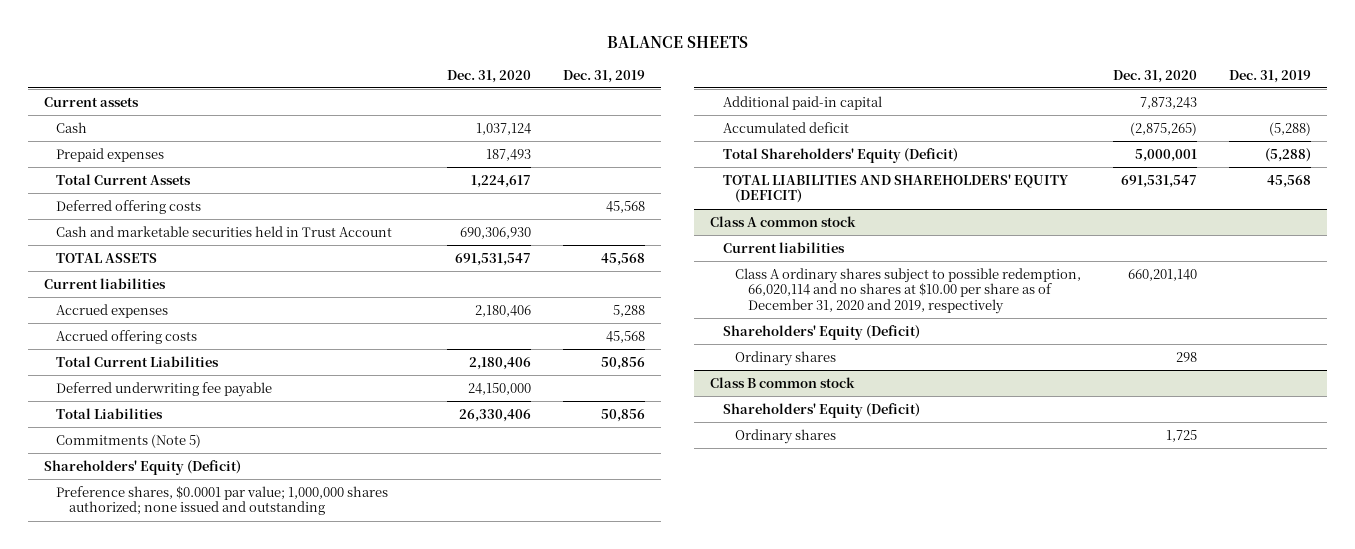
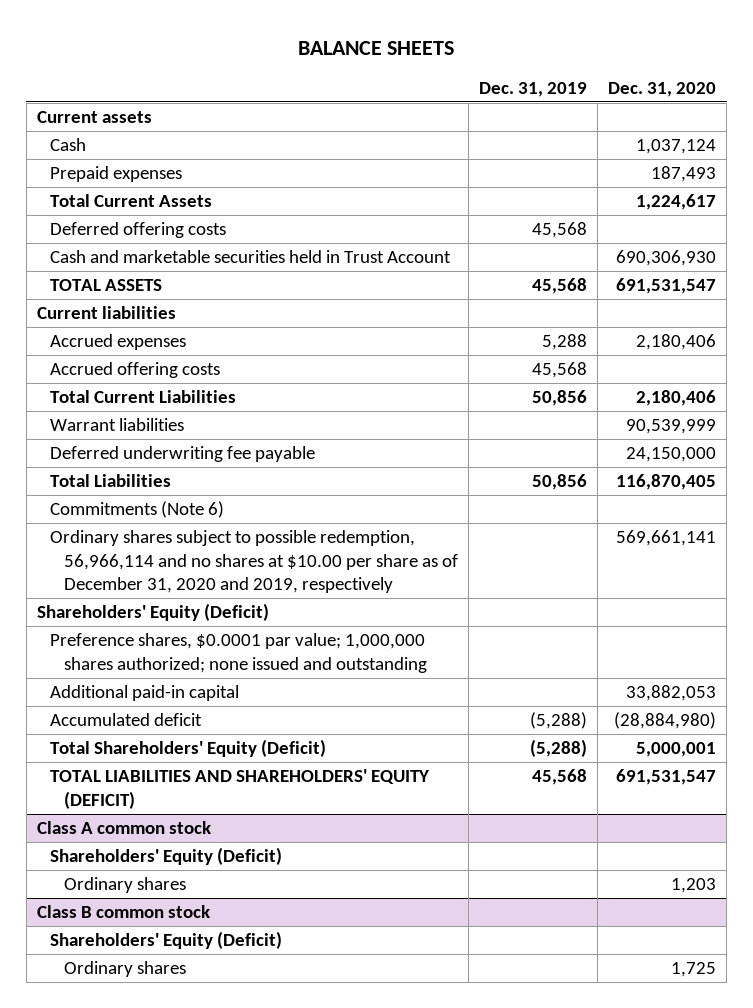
none -> [50,418,185,432] Warrant liabilities
[458,408,531,422] 26,330,406 -> [616,474,717,491] 116,870,405
[56,433,202,448] Commitments (Note 5) -> [50,501,225,519] Commitments (Note 6)
none -> [50,530,459,594] Ordinary shares subject to possible redemption, 56,966,114 and no shares at $10.00 per share as of December 31, 2020 and 2019, respectively
[1140,96,1198,109] 7,873,243 -> [626,685,717,702] 33,882,053
[1130,121,1198,136] (2,875,265) -> [614,712,717,730] (28,884,980)
[722,241,845,253] Current liabilities -> none
[735,267,1082,315] Class A ordinary shares subject to possible redemption, 66,020,114 and no shares at $10.00 per share as of December 31, 2020 and 2019, respectively -> none
[1176,351,1198,362] 298 -> [671,878,717,894] 1,203

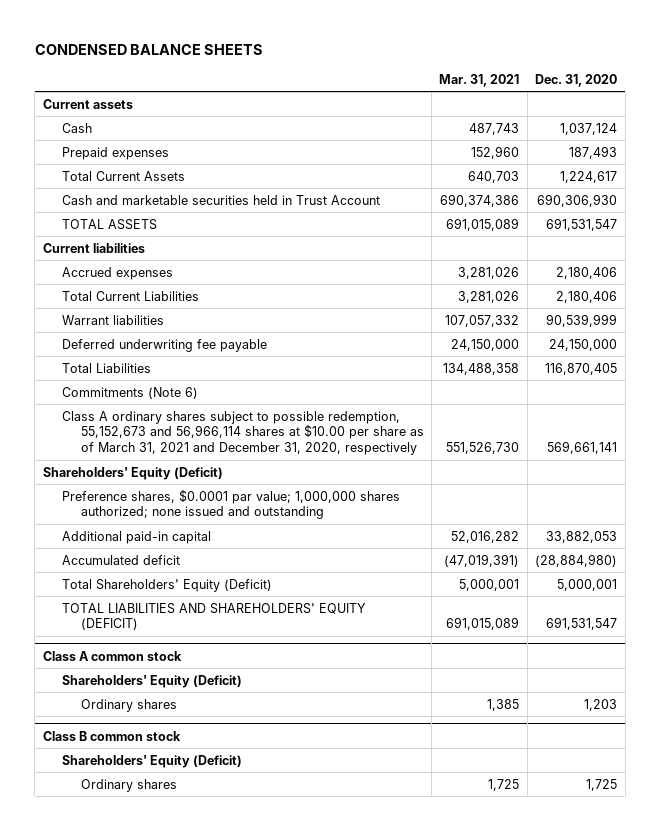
[298,40,455,55] BALANCE SHEETS -> [34,43,263,55] CONDENSED BALANCE SHEETS
[479,81,588,97] Dec. 31, 2019 -> none
none -> [439,73,520,87] Mar. 31, 2021
[50,222,227,239] Deferred offering costs -> none
[50,362,221,379] Accrued offering costs -> none
[50,530,459,594] Ordinary shares subject to possible redemption, 56,966,114 and no shares at $10.00 per share as of December 31, 2020 and 2019, respectively -> [61,410,424,456] Class A ordinary shares subject to possible redemption, 55,152,673 and 56,966,114 shares at $10.00 per share as of March 31, 2021 and December 31, 2020, respectively

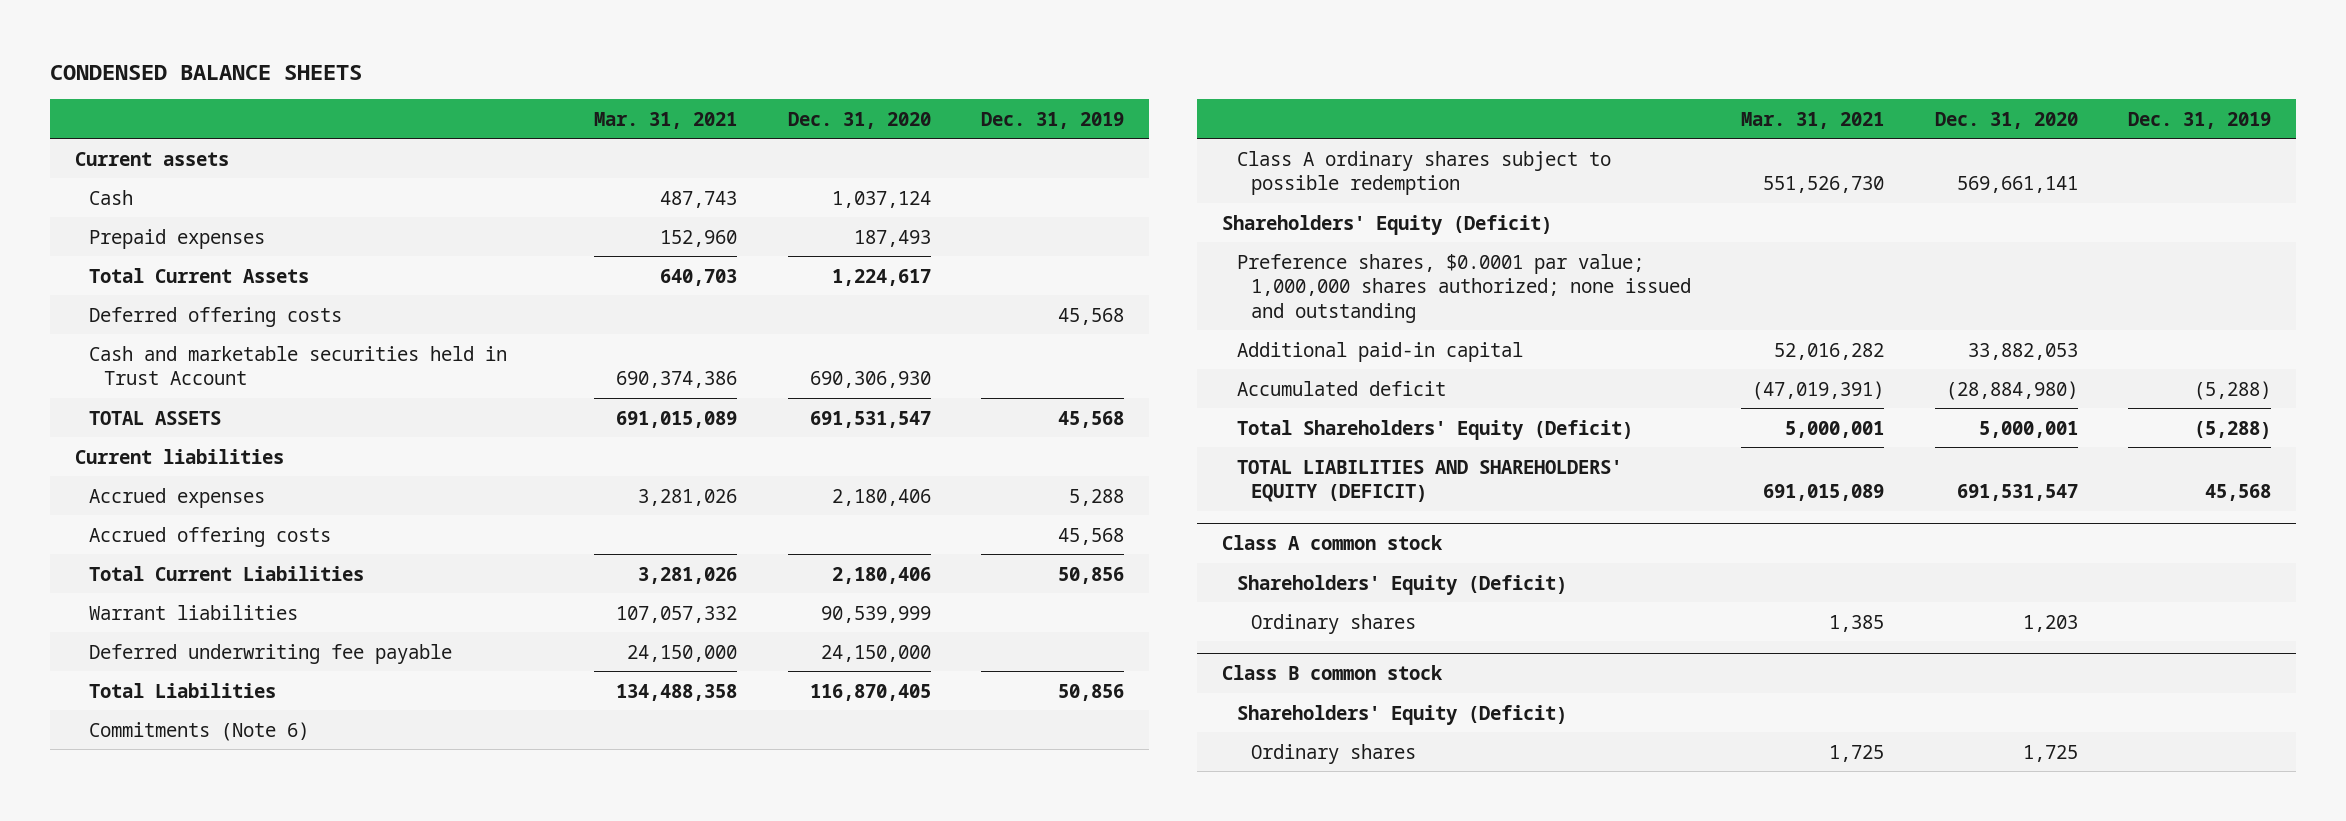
none -> [980,111,1124,129] Dec. 31, 2019
none -> [89,306,343,327] Deferred offering costs
none -> [89,526,332,547] Accrued offering costs
[61,410,424,456] Class A ordinary shares subject to possible redemption, 55,152,673 and 56,966,114 shares at $10.00 per share as of March 31, 2021 and December 31, 2020, respectively -> [1236,150,1611,196] Class A ordinary shares subject to possible redemption

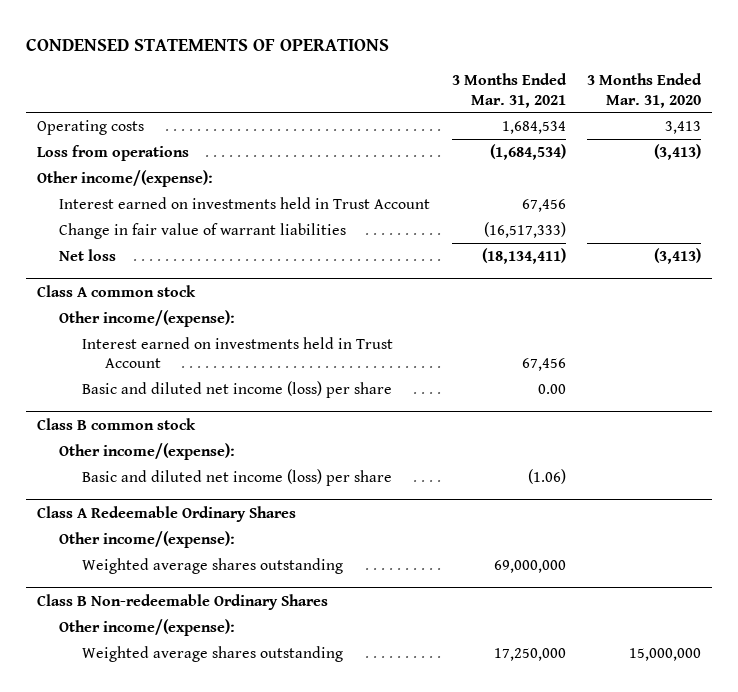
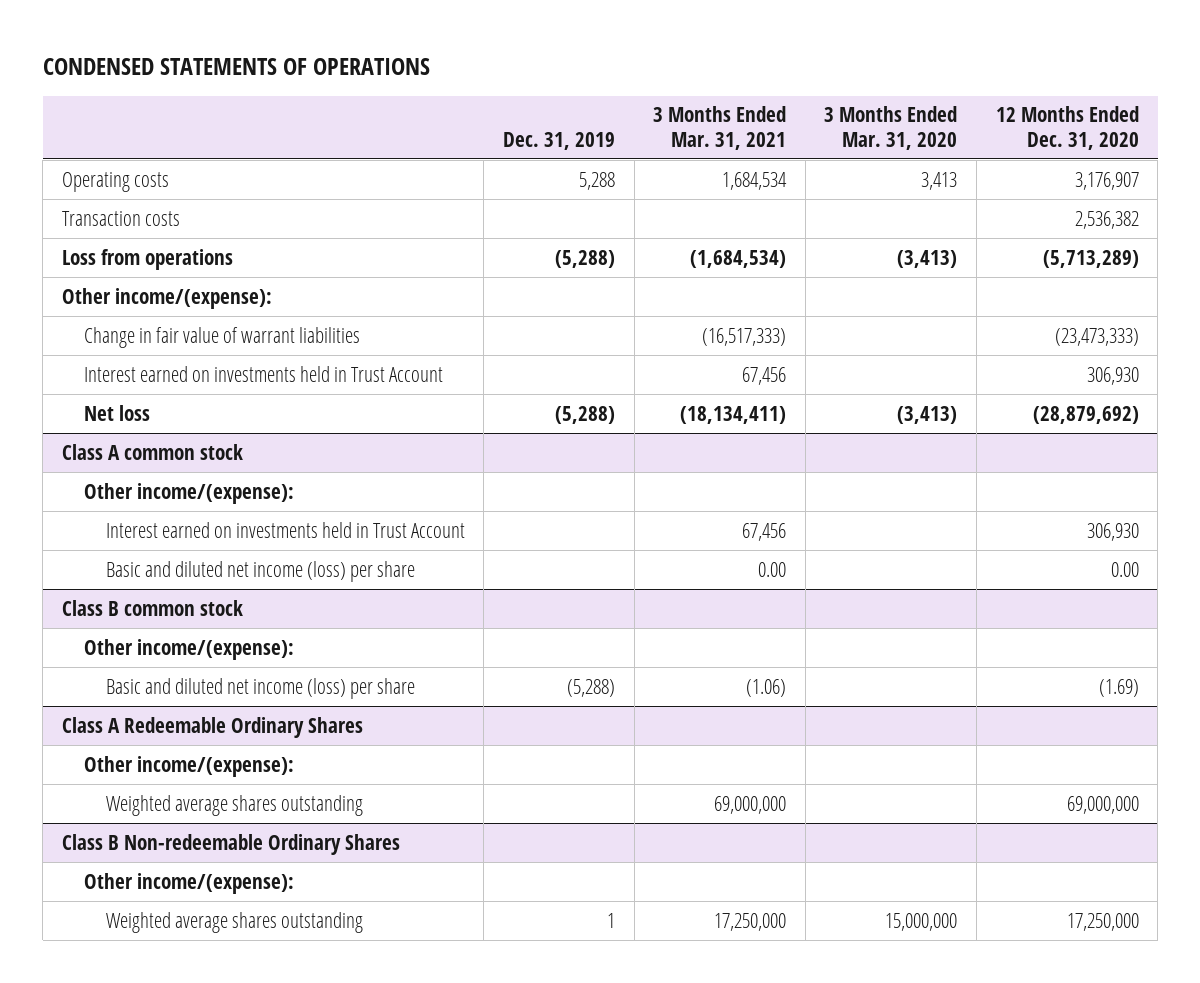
none -> [502,131,615,150] Dec. 31, 2019
none -> [995,106,1139,150] 12 Months Ended Dec. 31, 2020
none -> [61,210,180,226] Transaction costs
[59,196,431,209] Interest earned on investments held in Trust Account -> [83,365,443,382] Interest earned on investments held in Trust Account

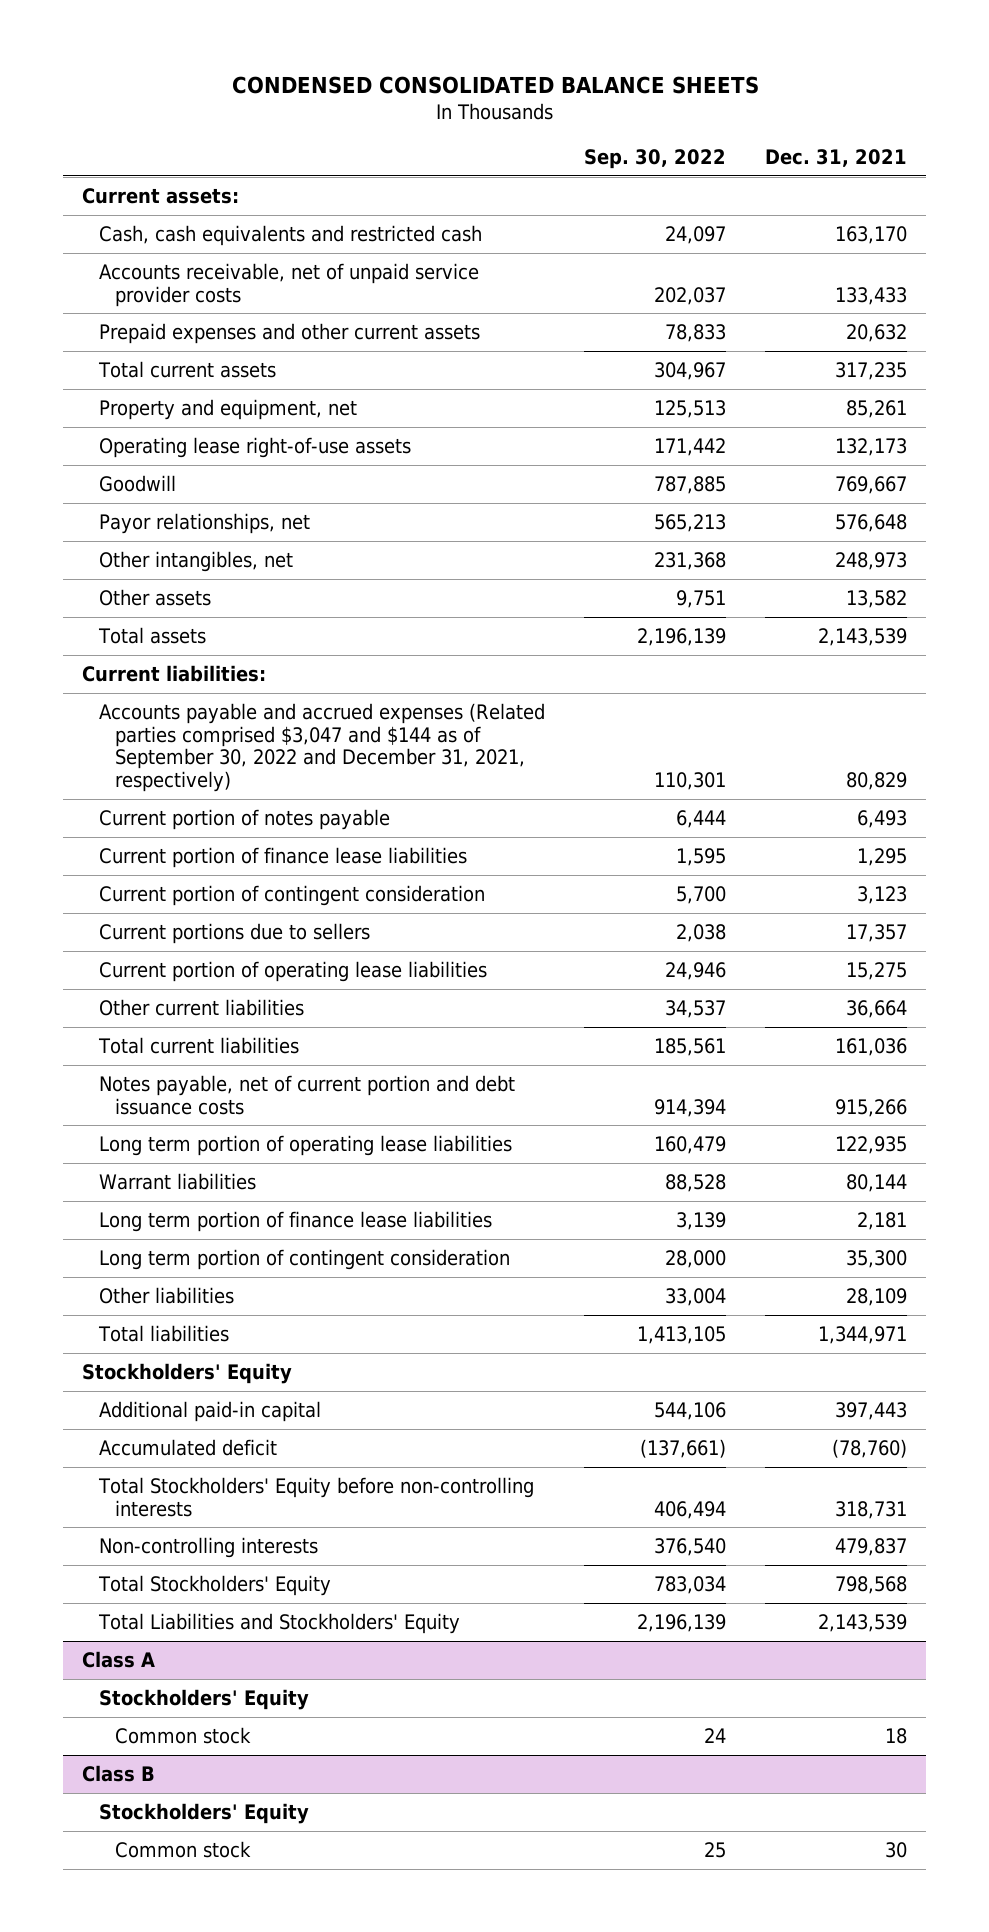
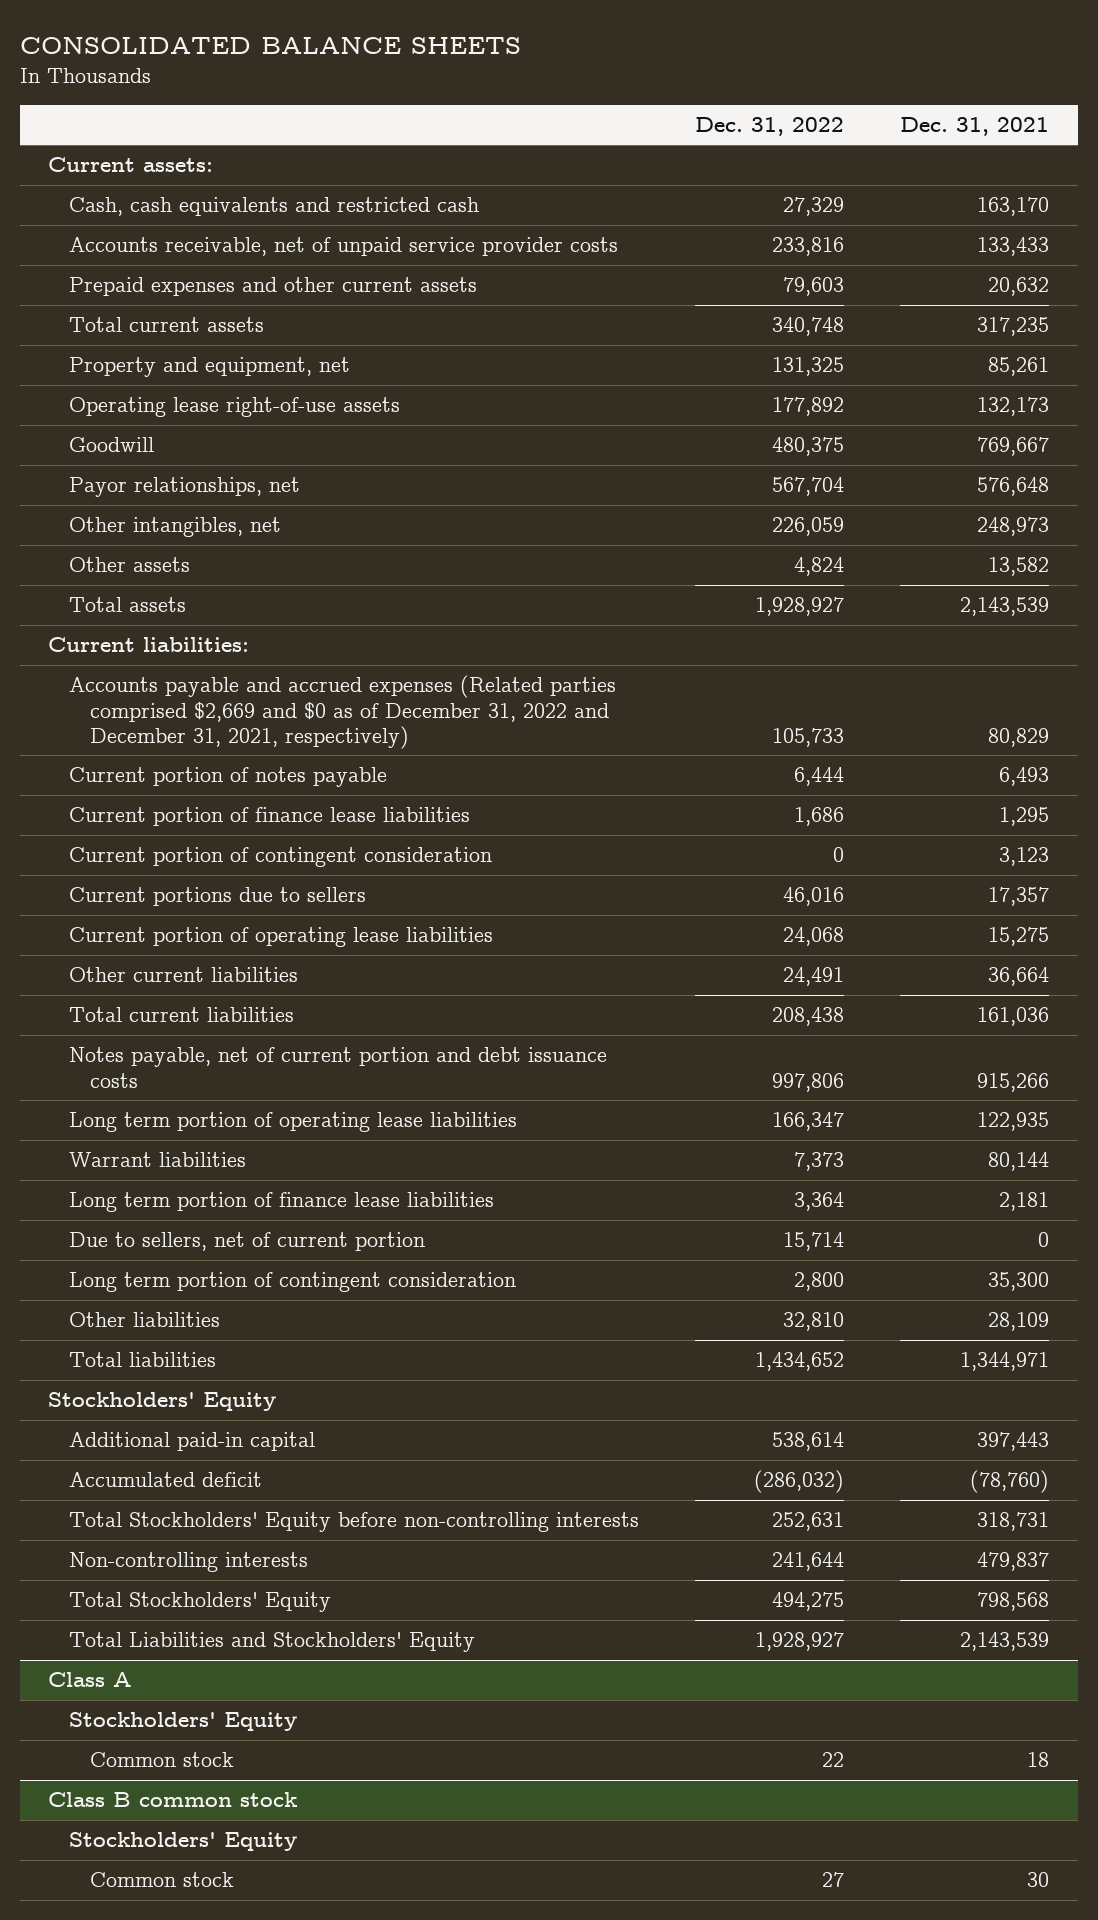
[231,75,759,94] CONDENSED CONSOLIDATED BALANCE SHEETS -> [20,36,522,54] CONSOLIDATED BALANCE SHEETS
[583,148,726,169] Sep. 30, 2022 -> none
none -> [695,117,845,137] Dec. 31, 2022
[98,702,545,792] Accounts payable and accrued expenses (Related parties comprised $3,047 and $144 as of September 30, 2022 and December 31, 2021, respectively) -> [69,675,617,750] Accounts payable and accrued expenses (Related parties comprised $2,669 and $0 as of December 31, 2022 and December 31, 2021, respectively)
none -> [69,1232,426,1252] Due to sellers, net of current portion
[82,1764,156,1782] Class B -> [48,1792,299,1808] Class B common stock

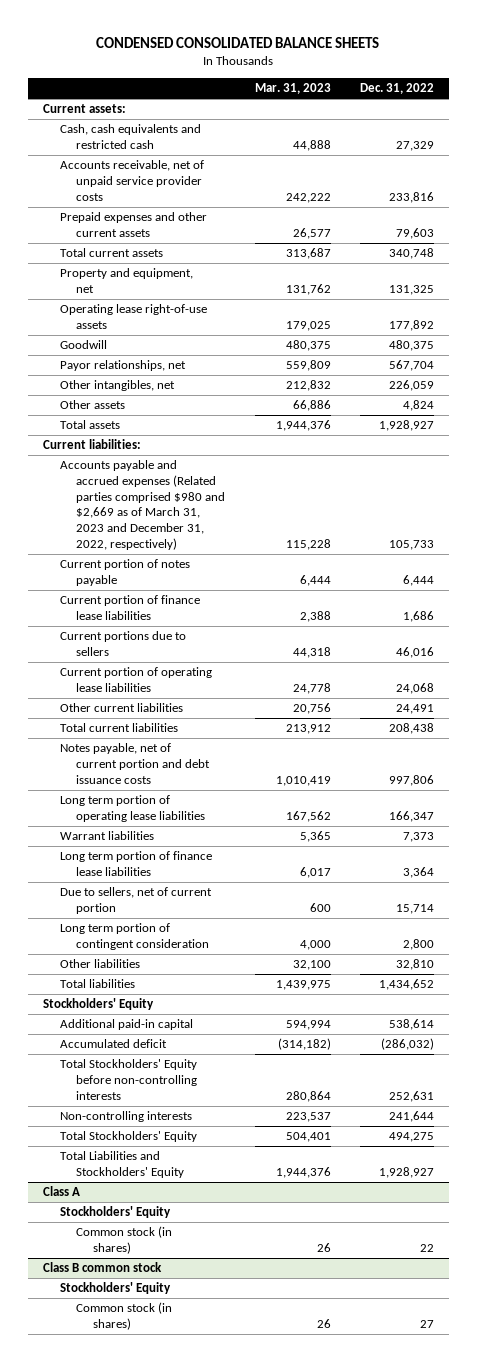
[20,36,522,54] CONSOLIDATED BALANCE SHEETS -> [96,36,380,48] CONDENSED CONSOLIDATED BALANCE SHEETS
[900,117,1050,137] Dec. 31, 2021 -> none
none -> [254,83,331,95] Mar. 31, 2023
[69,675,617,750] Accounts payable and accrued expenses (Related parties comprised $2,669 and $0 as of December 31, 2022 and December 31, 2021, respectively) -> [59,460,226,550] Accounts payable and accrued expenses (Related parties comprised $980 and $2,669 as of March 31, 2023 and December 31, 2022, respectively)
[69,847,493,868] Current portion of contingent consideration -> none
[89,1752,234,1768] Common stock -> [76,1226,173,1255] Common stock (in shares)
[89,1872,234,1888] Common stock -> [76,1302,173,1331] Common stock (in shares)

